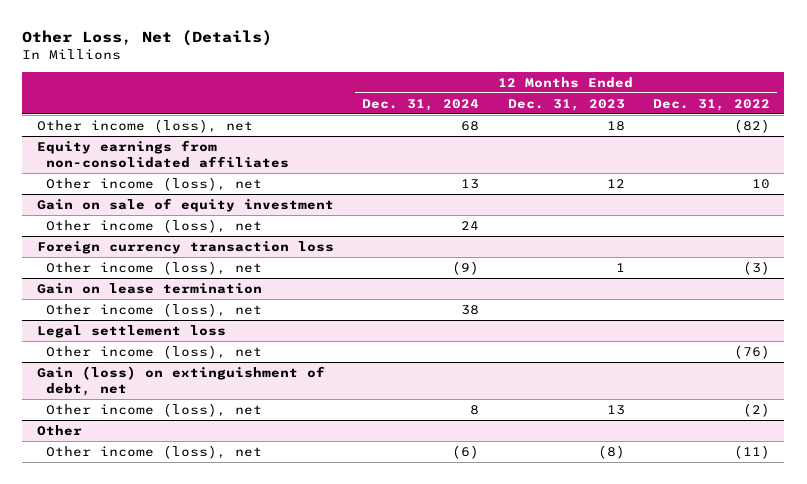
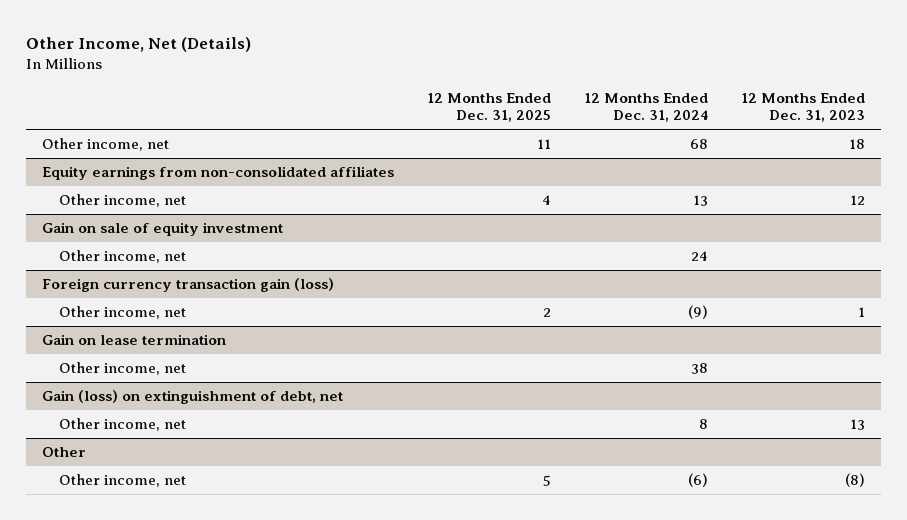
[22,30,273,47] Other Loss, Net (Details) -> [25,37,251,53] Other Income, Net (Details)
[652,98,770,111] Dec. 31, 2022 -> none
none -> [427,93,552,123] 12 Months Ended Dec. 31, 2025
[36,118,253,133] Other income (loss), net -> [42,138,170,152] Other income, net
[46,176,263,191] Other income (loss), net -> [59,194,187,208] Other income, net
[46,218,263,233] Other income (loss), net -> [59,250,187,264] Other income, net
[36,240,334,254] Foreign currency transaction loss -> [42,278,335,293] Foreign currency transaction gain (loss)
[46,260,263,275] Other income (loss), net -> [59,306,187,320] Other income, net
[36,324,226,338] Legal settlement loss -> none
[46,344,263,359] Other income (loss), net -> none
[46,302,263,317] Other income (loss), net -> [59,362,187,376] Other income, net
[46,402,263,417] Other income (loss), net -> [59,418,187,432] Other income, net
[46,444,263,459] Other income (loss), net -> [59,474,187,488] Other income, net

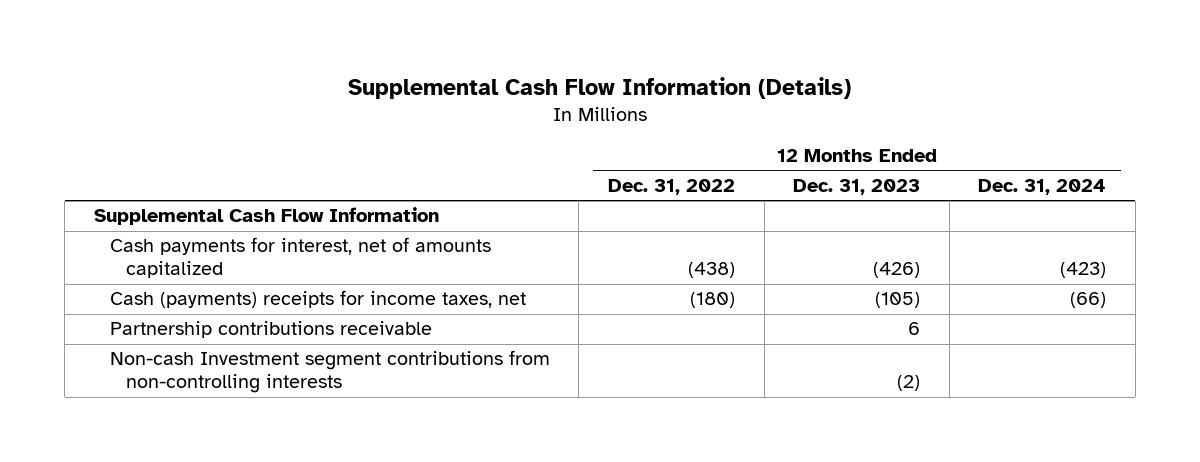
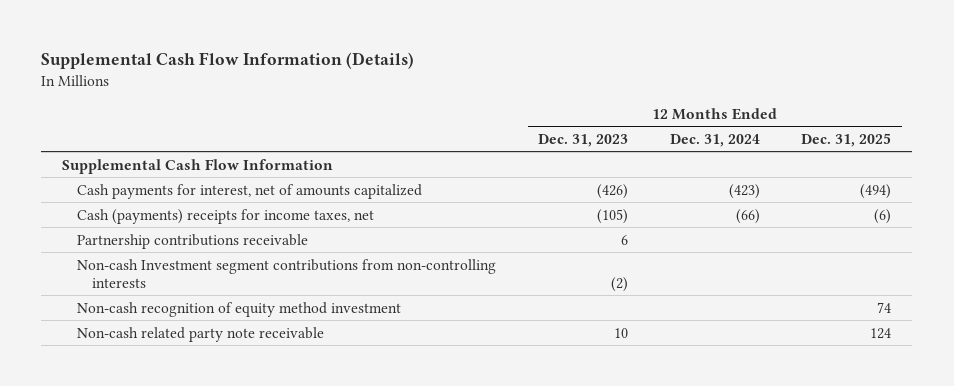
[607,179,735,196] Dec. 31, 2022 -> none
none -> [801,132,892,147] Dec. 31, 2025
none -> [77,301,402,317] Non-cash recognition of equity method investment
none -> [77,326,325,342] Non-cash related party note receivable

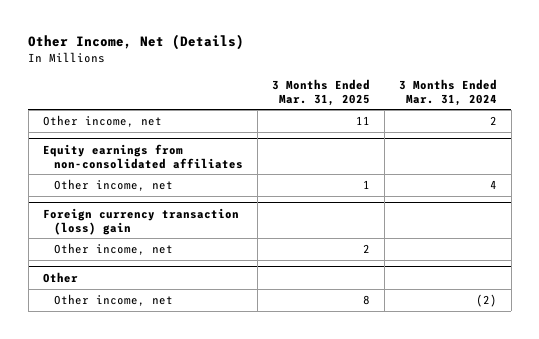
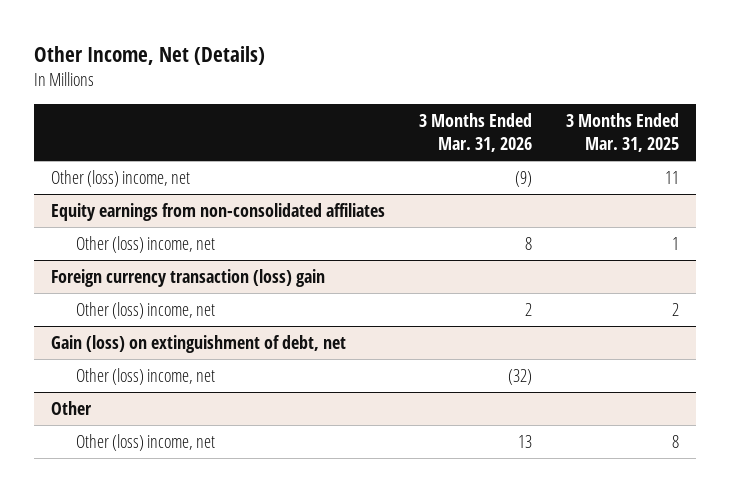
[398,78,497,106] 3 Months Ended Mar. 31, 2024 -> none
none -> [419,112,533,152] 3 Months Ended Mar. 31, 2026
[42,114,162,127] Other income, net -> [51,169,191,187] Other (loss) income, net
[54,178,174,191] Other income, net -> [75,235,215,253] Other (loss) income, net
[54,242,174,255] Other income, net -> [75,301,215,319] Other (loss) income, net
none -> [51,334,347,353] Gain (loss) on extinguishment of debt, net
none -> [75,367,215,385] Other (loss) income, net
[54,293,174,306] Other income, net -> [75,433,215,451] Other (loss) income, net

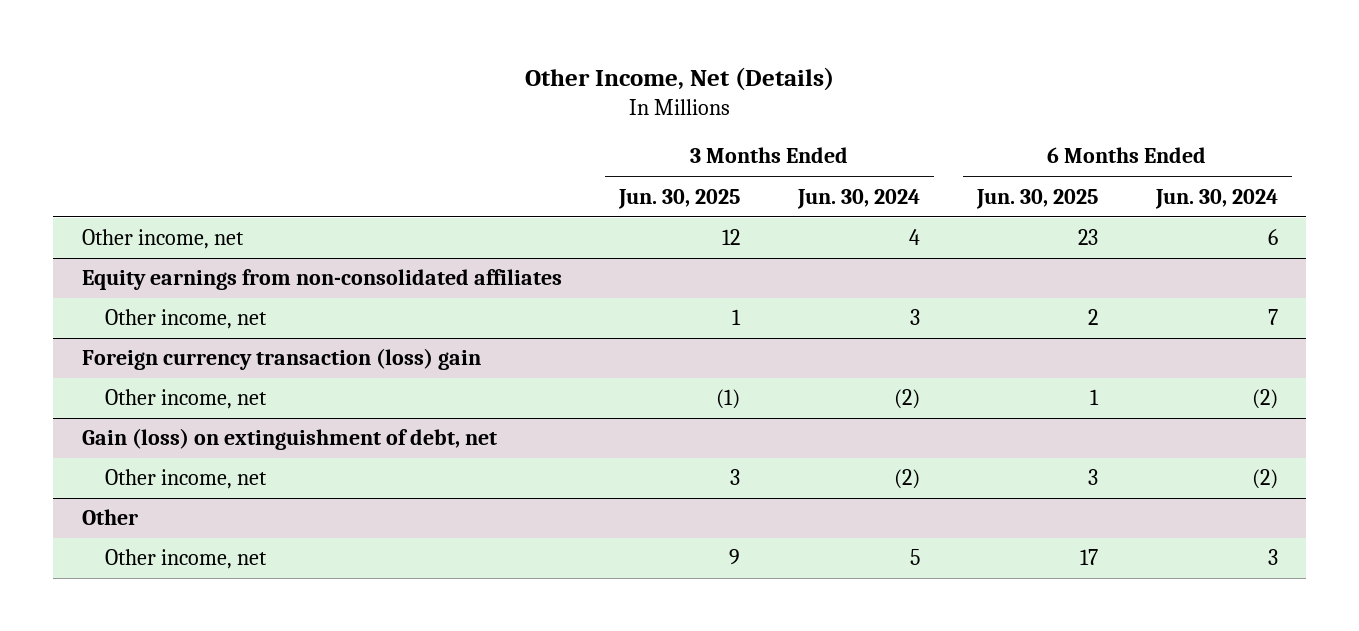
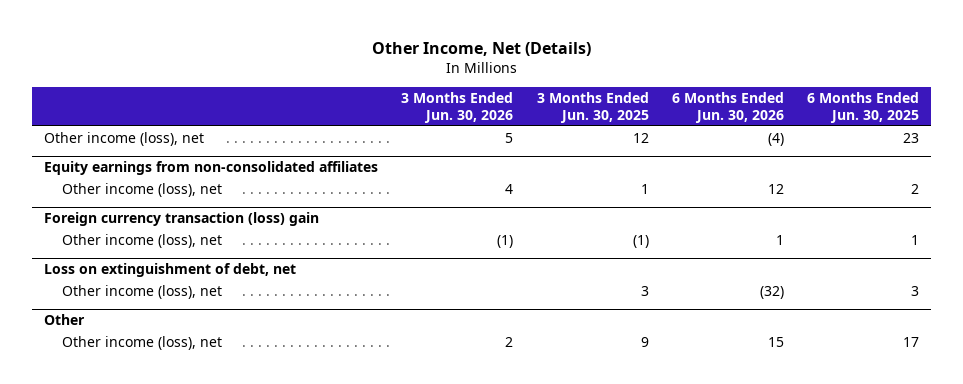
[796,188,920,209] Jun. 30, 2024 -> none
[1154,188,1278,209] Jun. 30, 2024 -> none
none -> [401,91,514,124] 3 Months Ended Jun. 30, 2026
none -> [671,91,784,124] 6 Months Ended Jun. 30, 2026
[81,229,244,250] Other income, net -> [44,131,205,146] Other income (loss), net
[104,309,267,330] Other income, net -> [62,182,223,197] Other income (loss), net
[104,389,267,410] Other income, net -> [62,233,223,248] Other income (loss), net
[81,428,497,451] Gain (loss) on extinguishment of debt, net -> [44,263,297,278] Loss on extinguishment of debt, net
[104,469,267,490] Other income, net -> [62,284,223,299] Other income (loss), net
[104,549,267,570] Other income, net -> [62,335,223,350] Other income (loss), net

